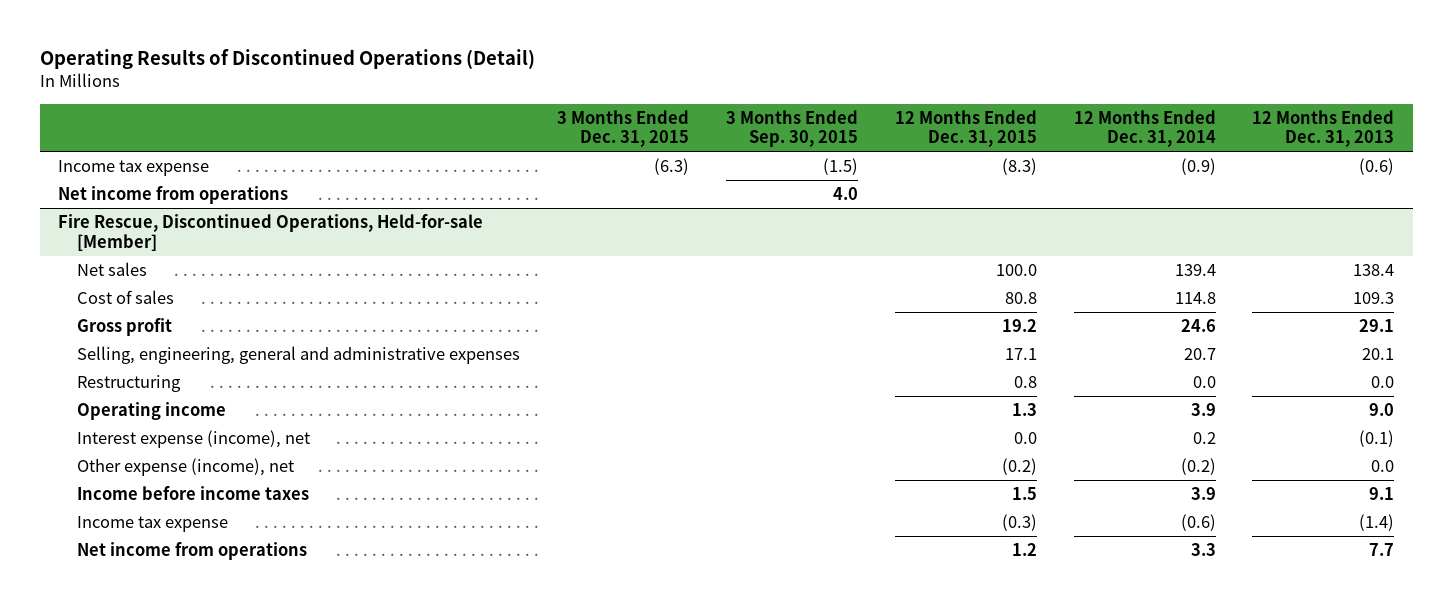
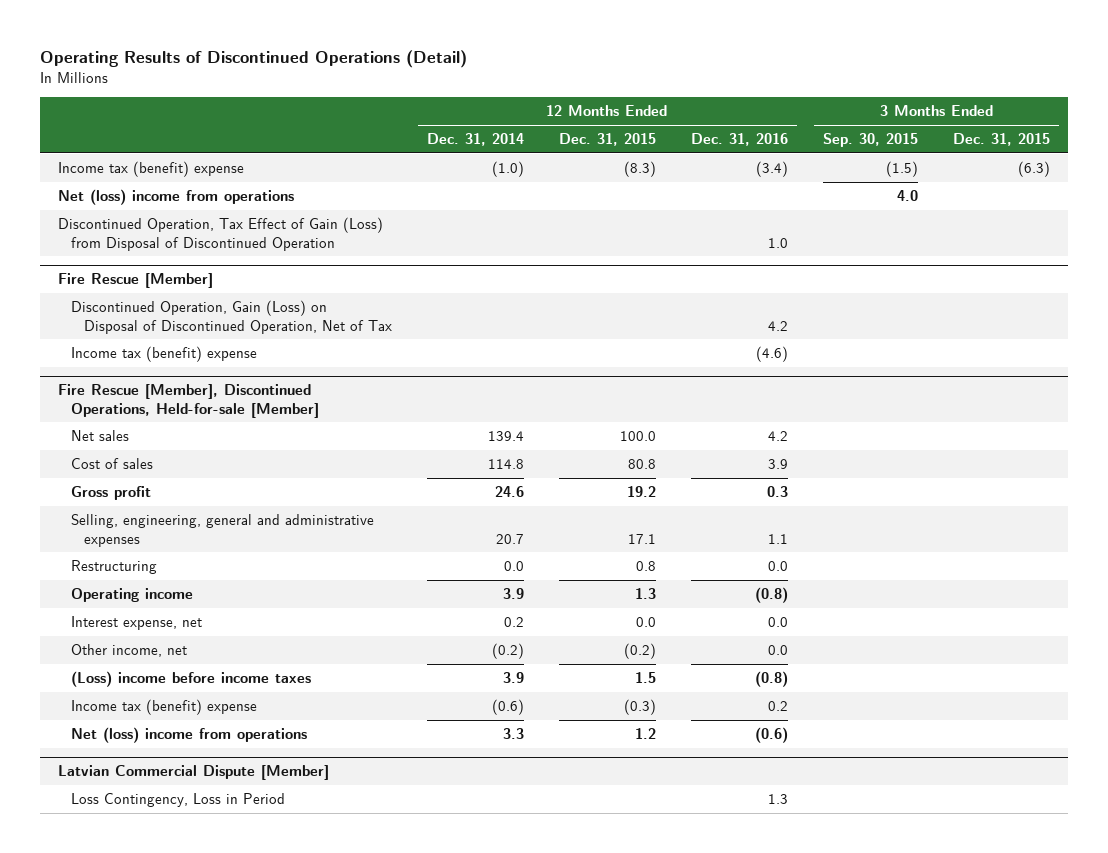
[1252,109,1395,148] 12 Months Ended Dec. 31, 2013 -> none
none -> [691,132,789,146] Dec. 31, 2016
[58,160,210,177] Income tax expense -> [57,160,244,177] Income tax (benefit) expense
[1180,158,1216,176] (0.9) -> [491,160,524,177] (1.0)
[58,186,289,205] Net income from operations -> [57,188,294,205] Net (loss) income from operations
none -> [57,216,383,251] Discontinued Operation, Tax Effect of Gain (Loss) from Disposal of Discontinued Operation
none -> [57,273,213,289] Fire Rescue [Member]
none -> [70,299,392,334] Discontinued Operation, Gain (Loss) on Disposal of Discontinued Operation, Net of Tax
none -> [70,345,257,362] Income tax (benefit) expense
[58,214,484,251] Fire Rescue, Discontinued Operations, Held-for-sale [Member] -> [57,384,319,418] Fire Rescue [Member], Discontinued Operations, Held-for-sale [Member]
[77,430,311,449] Interest expense (income), net -> [70,615,202,630] Interest expense, net
[77,458,295,477] Other expense (income), net -> [70,643,187,657] Other income, net
[77,486,310,501] Income before income taxes -> [70,670,311,687] (Loss) income before income taxes
[77,516,229,533] Income tax expense -> [70,698,257,715] Income tax (benefit) expense
[77,542,308,561] Net income from operations -> [70,726,307,743] Net (loss) income from operations
none -> [57,765,329,781] Latvian Commercial Dispute [Member]
none -> [70,792,285,807] Loss Contingency, Loss in Period

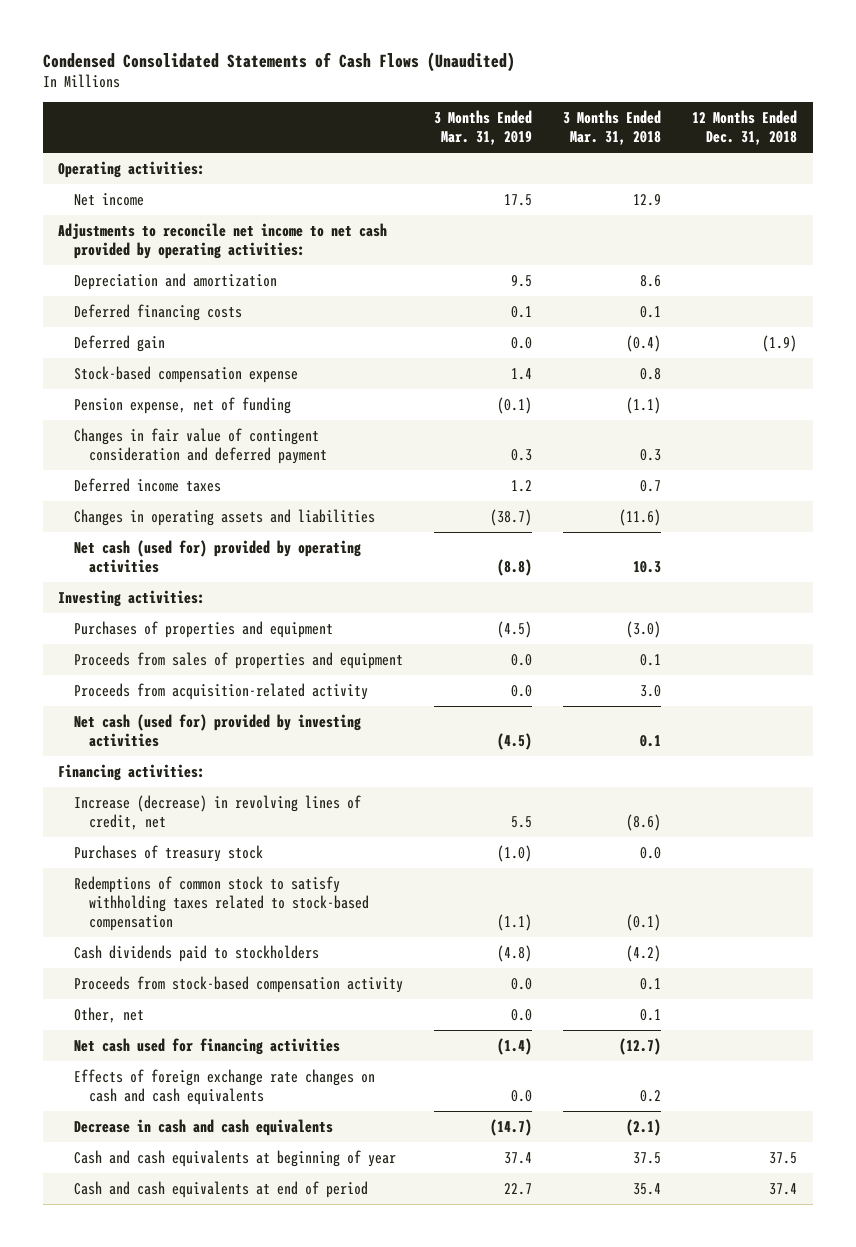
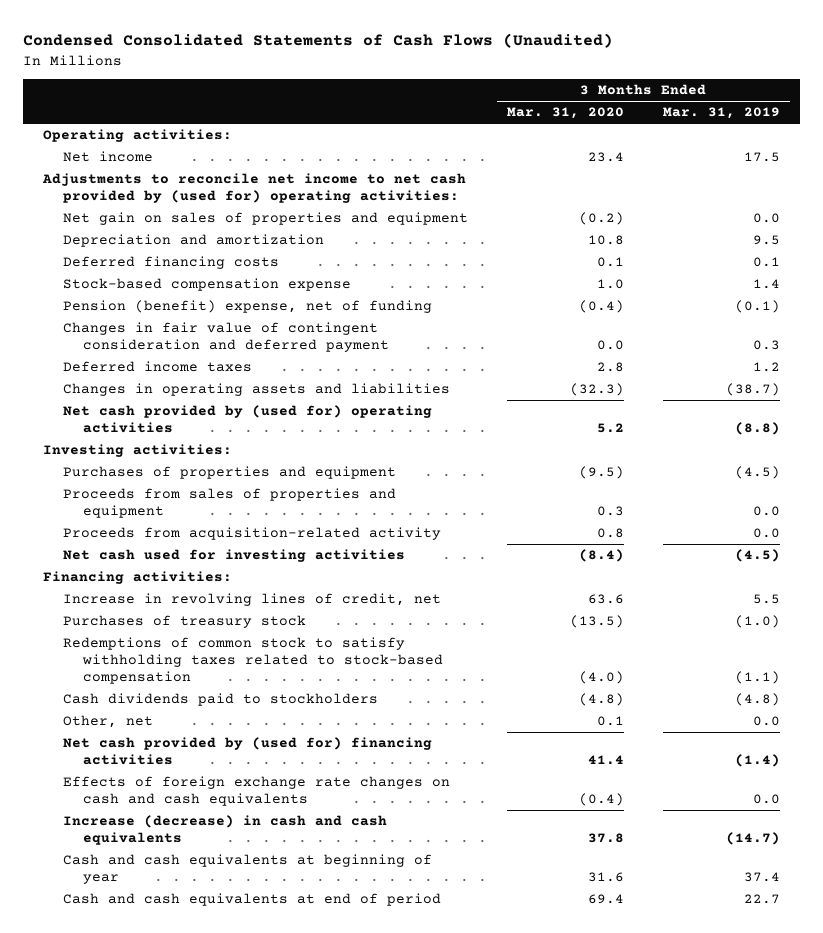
[563,110,662,146] 3 Months Ended Mar. 31, 2018 -> none
[692,110,798,146] 12 Months Ended Dec. 31, 2018 -> none
none -> [506,107,624,120] Mar. 31, 2020
[58,222,388,260] Adjustments to reconcile net income to net cash provided by operating activities: -> [41,173,466,204] Adjustments to reconcile net income to net cash provided by (used for) operating activities:
none -> [62,212,468,226] Net gain on sales of properties and equipment
[73,334,165,352] Deferred gain -> none
[73,396,291,414] Pension expense, net of funding -> [62,300,432,314] Pension (benefit) expense, net of funding
[73,539,361,574] Net cash (used for) provided by operating activities -> [62,405,432,434] Net cash provided by (used for) operating activities
[73,713,361,748] Net cash (used for) provided by investing activities -> [62,549,405,563] Net cash used for investing activities
[73,794,361,831] Increase (decrease) in revolving lines of credit, net -> [62,593,441,607] Increase in revolving lines of credit, net
[73,975,403,993] Proceeds from stock-based compensation activity -> none
[73,1037,340,1055] Net cash used for financing activities -> [62,737,432,766] Net cash provided by (used for) financing activities
[73,1118,333,1136] Decrease in cash and cash equivalents -> [62,815,387,846] Increase (decrease) in cash and cash equivalents

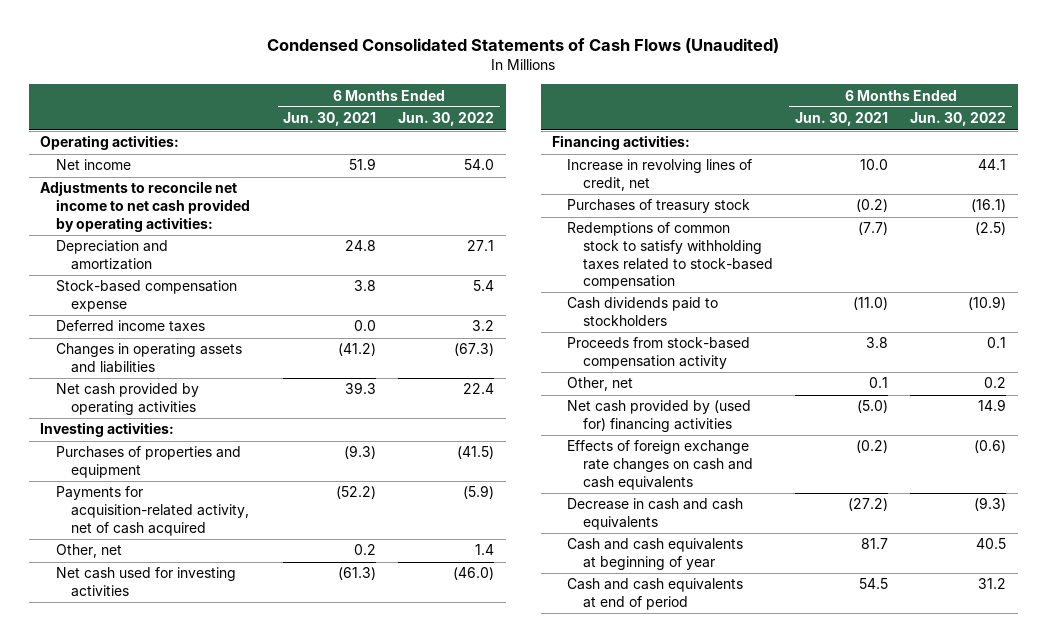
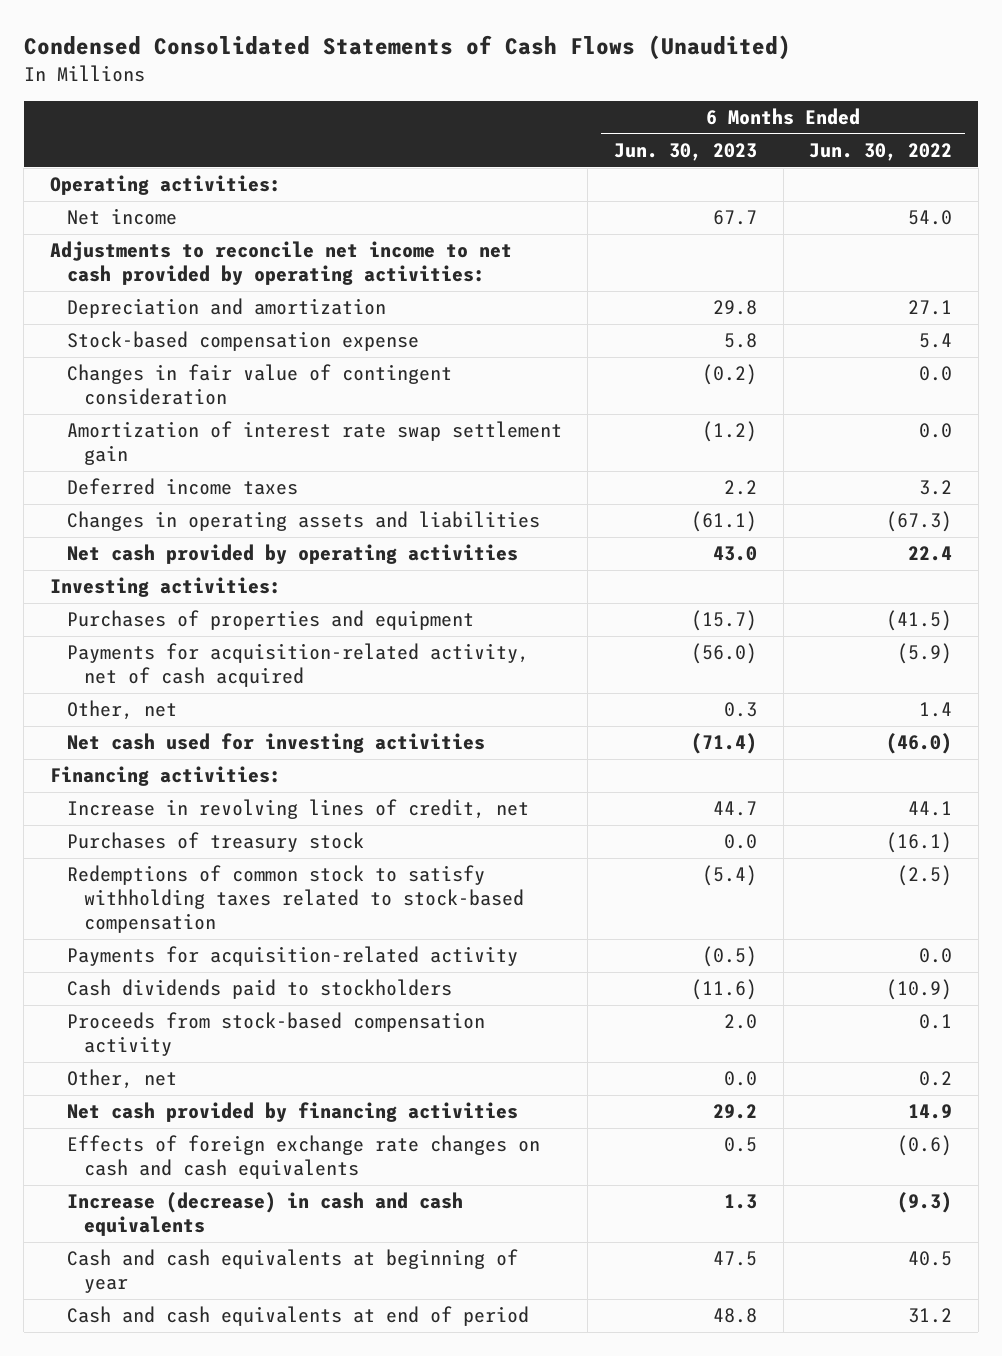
[283,112,377,127] Jun. 30, 2021 -> none
none -> [613,143,757,162] Jun. 30, 2023
none -> [66,364,452,406] Changes in fair value of contingent consideration
none -> [66,421,562,466] Amortization of interest rate swap settlement gain
none -> [66,946,518,967] Payments for acquisition-related activity
[567,400,752,433] Net cash provided by (used for) financing activities -> [66,1102,518,1123] Net cash provided by financing activities
[567,498,744,531] Decrease in cash and cash equivalents -> [66,1192,463,1237] Increase (decrease) in cash and cash equivalents

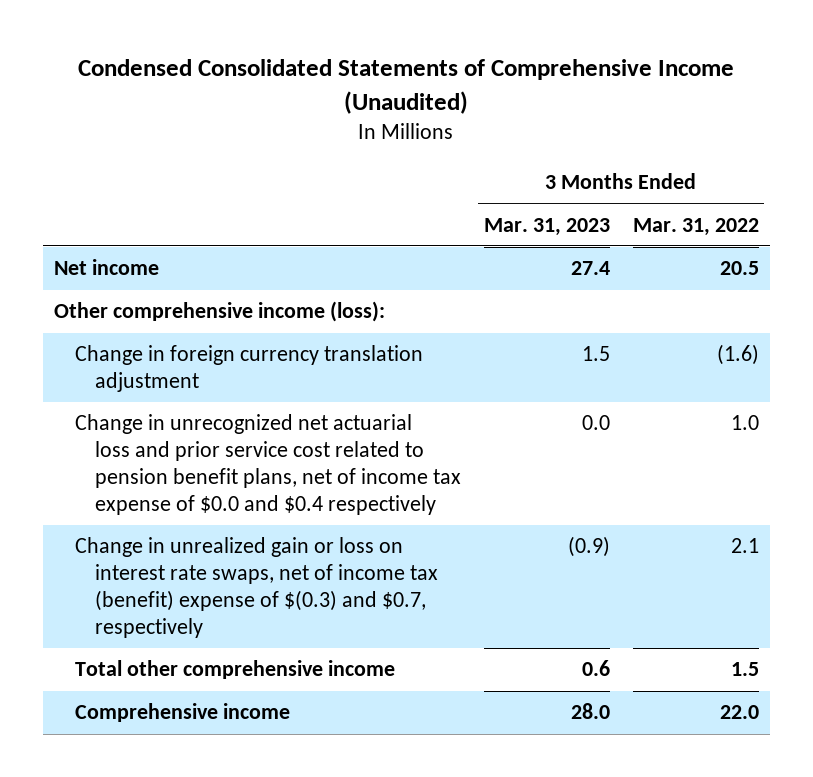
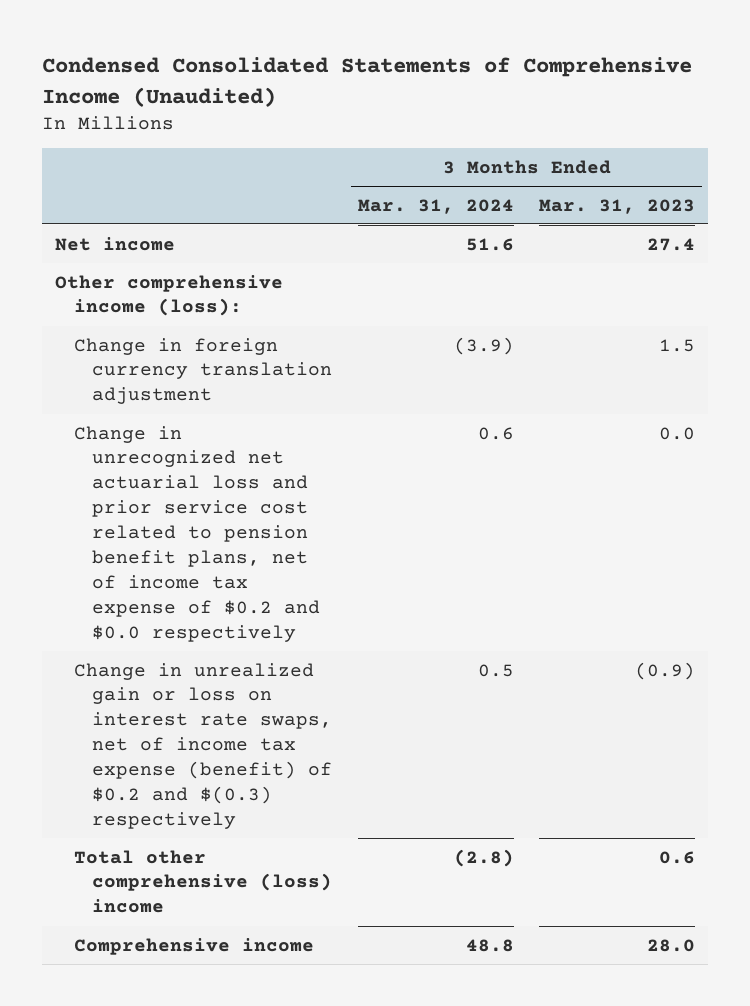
[632,217,759,236] Mar. 31, 2022 -> none
none -> [357,198,514,214] Mar. 31, 2024
[74,414,462,515] Change in unrecognized net actuarial loss and prior service cost related to pension benefit plans, net of income tax expense of $0.0 and $0.4 respectively -> [73,425,321,642] Change in unrecognized net actuarial loss and prior service cost related to pension benefit plans, net of income tax expense of $0.2 and $0.0 respectively
[74,537,439,638] Change in unrealized gain or loss on interest rate swaps, net of income tax (benefit) expense of $(0.3) and $0.7, respectively -> [73,662,333,829] Change in unrealized gain or loss on interest rate swaps, net of income tax expense (benefit) of $0.2 and $(0.3) respectively
[74,660,395,680] Total other comprehensive income -> [73,849,333,914] Total other comprehensive (loss) income

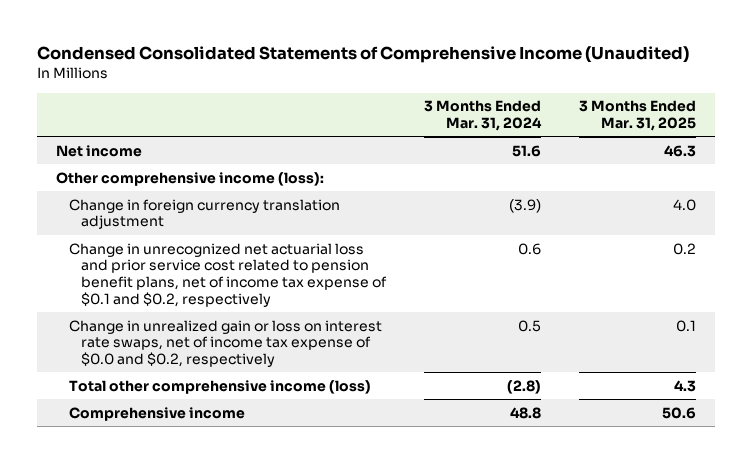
[539,198,696,214] Mar. 31, 2023 -> none
none -> [579,100,697,132] 3 Months Ended Mar. 31, 2025
[73,425,321,642] Change in unrecognized net actuarial loss and prior service cost related to pension benefit plans, net of income tax expense of $0.2 and $0.0 respectively -> [68,242,388,308] Change in unrecognized net actuarial loss and prior service cost related to pension benefit plans, net of income tax expense of $0.1 and $0.2, respectively
[73,662,333,829] Change in unrealized gain or loss on interest rate swaps, net of income tax expense (benefit) of $0.2 and $(0.3) respectively -> [68,319,382,368] Change in unrealized gain or loss on interest rate swaps, net of income tax expense of $0.0 and $0.2, respectively
[73,849,333,914] Total other comprehensive (loss) income -> [68,379,371,394] Total other comprehensive income (loss)

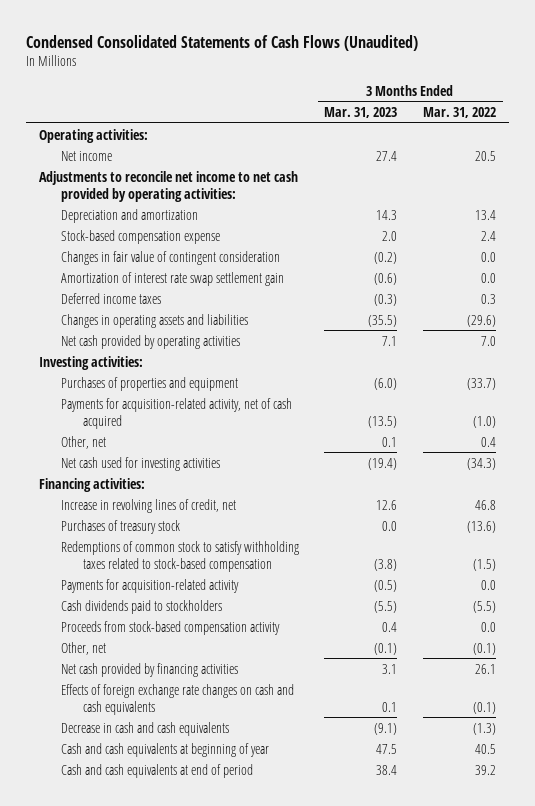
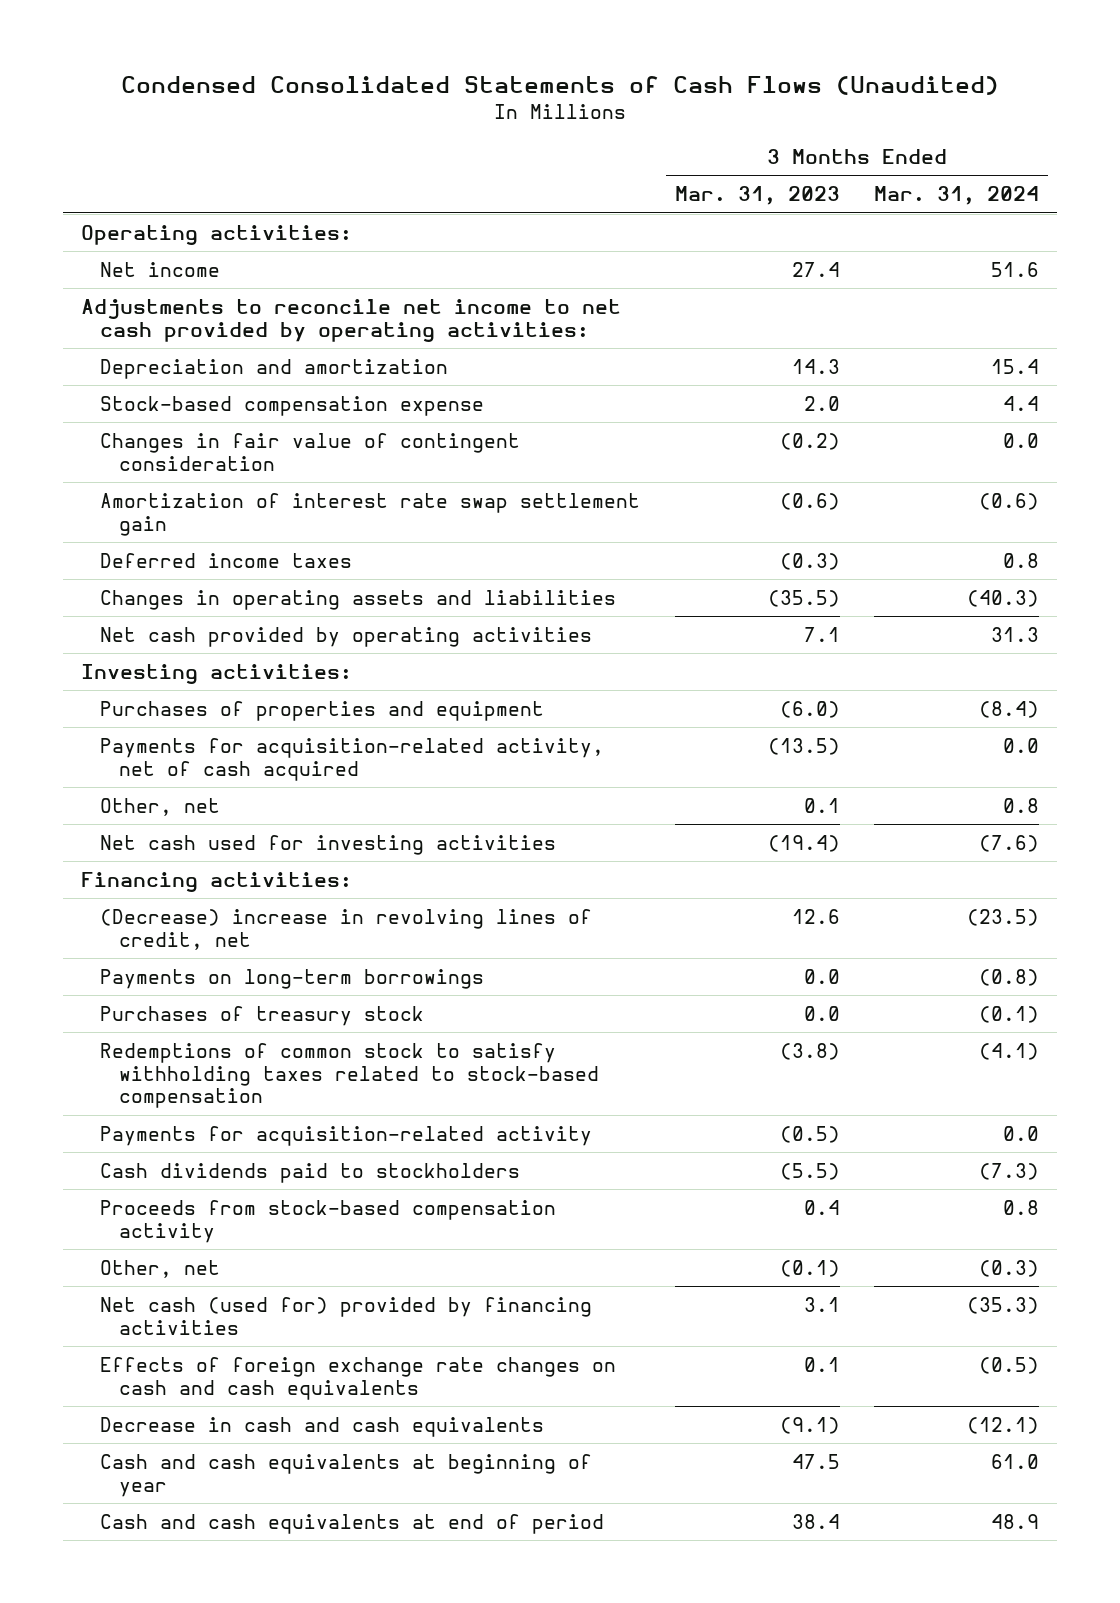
[423,106,497,118] Mar. 31, 2022 -> none
none -> [874,186,1040,206] Mar. 31, 2024
[60,498,236,513] Increase in revolving lines of credit, net -> [100,908,593,950] (Decrease) increase in revolving lines of credit, net
none -> [100,968,485,989] Payments on long-term borrowings
[60,662,238,677] Net cash provided by financing activities -> [100,1296,593,1335] Net cash (used for) provided by financing activities

